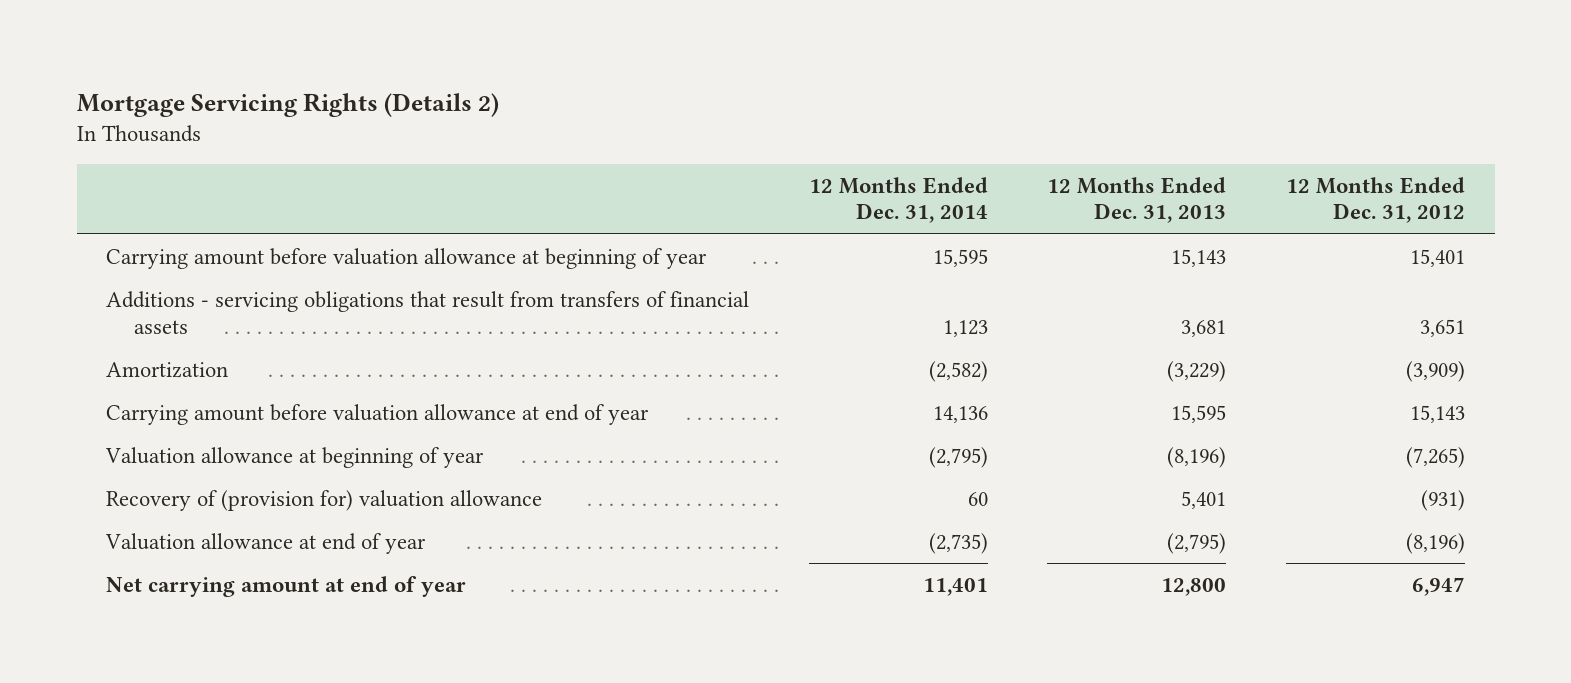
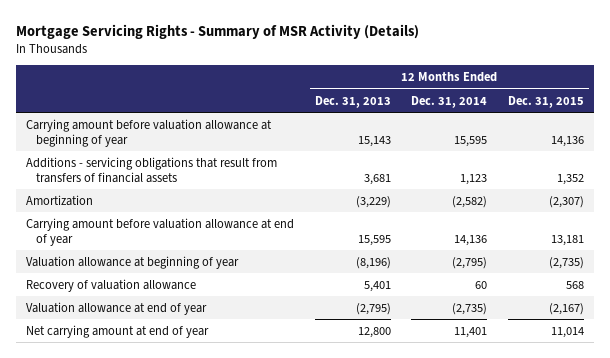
[76,93,499,118] Mortgage Servicing Rights (Details 2) -> [15,23,419,39] Mortgage Servicing Rights - Summary of MSR Activity (Details)
[1285,176,1465,224] 12 Months Ended Dec. 31, 2012 -> none
none -> [507,95,584,108] Dec. 31, 2015
[106,489,543,511] Recovery of (provision for) valuation allowance -> [26,278,197,292] Recovery of valuation allowance

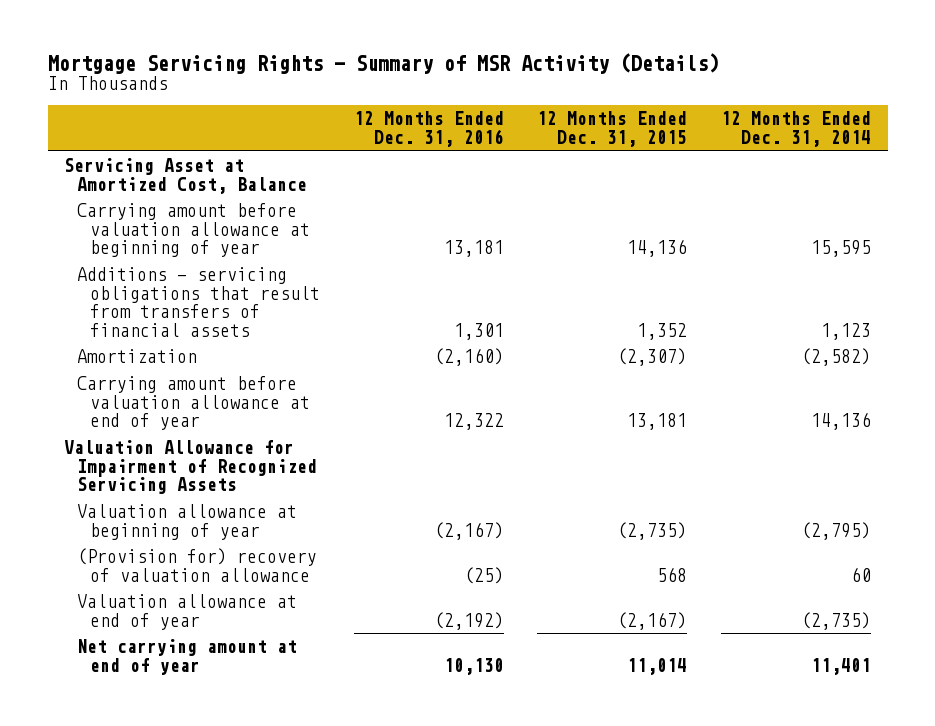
[314,95,391,108] Dec. 31, 2013 -> none
none -> [353,111,504,147] 12 Months Ended Dec. 31, 2016
none -> [64,158,308,194] Servicing Asset at Amortized Cost, Balance
none -> [64,440,318,495] Valuation Allowance for Impairment of Recognized Servicing Assets
[26,278,197,292] Recovery of valuation allowance -> [77,548,318,582] (Provision for) recovery of valuation allowance

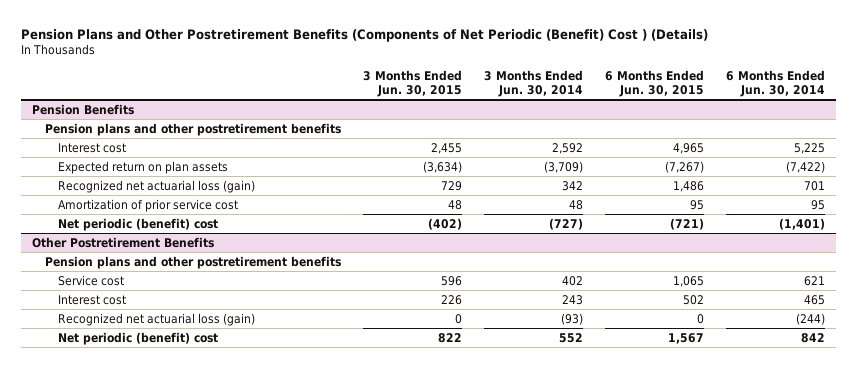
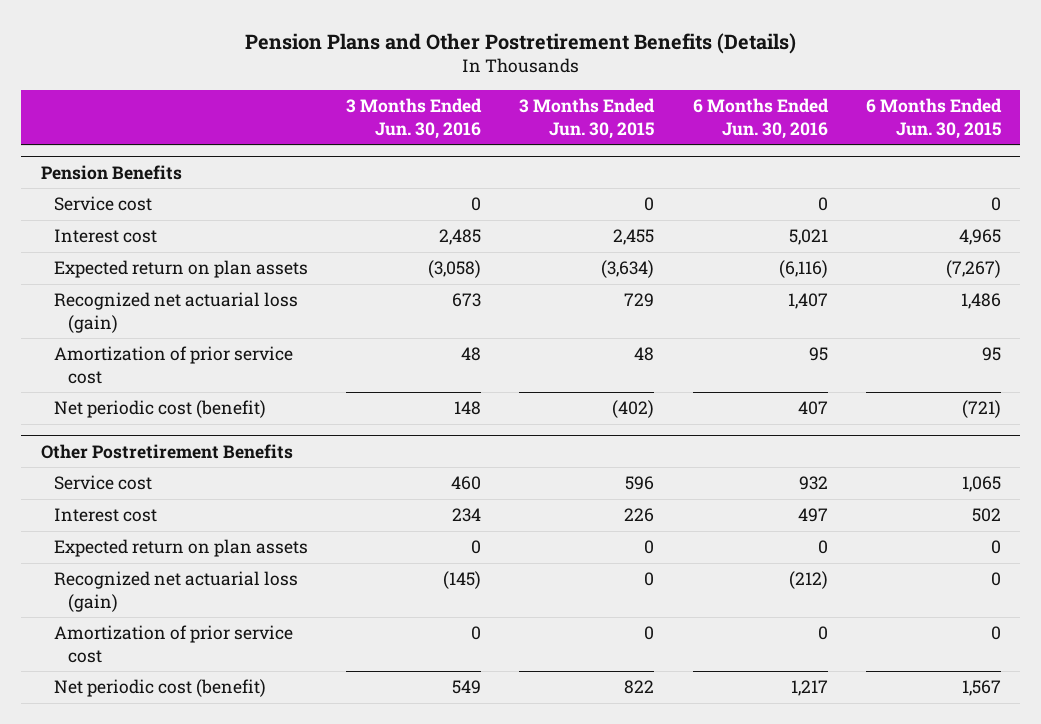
[20,28,708,42] Pension Plans and Other Postretirement Benefits (Components of Net Periodic (Benefit) Cost ) (Details) -> [244,32,796,54] Pension Plans and Other Postretirement Benefits (Details)
[483,69,583,97] 3 Months Ended Jun. 30, 2014 -> none
[725,69,825,97] 6 Months Ended Jun. 30, 2014 -> none
none -> [346,98,483,139] 3 Months Ended Jun. 30, 2016
none -> [692,98,829,139] 6 Months Ended Jun. 30, 2016
[44,122,341,136] Pension plans and other postretirement benefits -> none
none -> [54,196,153,212] Service cost
[57,217,218,231] Net periodic (benefit) cost -> [54,400,267,419] Net periodic cost (benefit)
[44,255,341,269] Pension plans and other postretirement benefits -> none
none -> [54,539,309,558] Expected return on plan assets
none -> [54,625,294,663] Amortization of prior service cost
[57,331,218,345] Net periodic (benefit) cost -> [54,679,267,698] Net periodic cost (benefit)

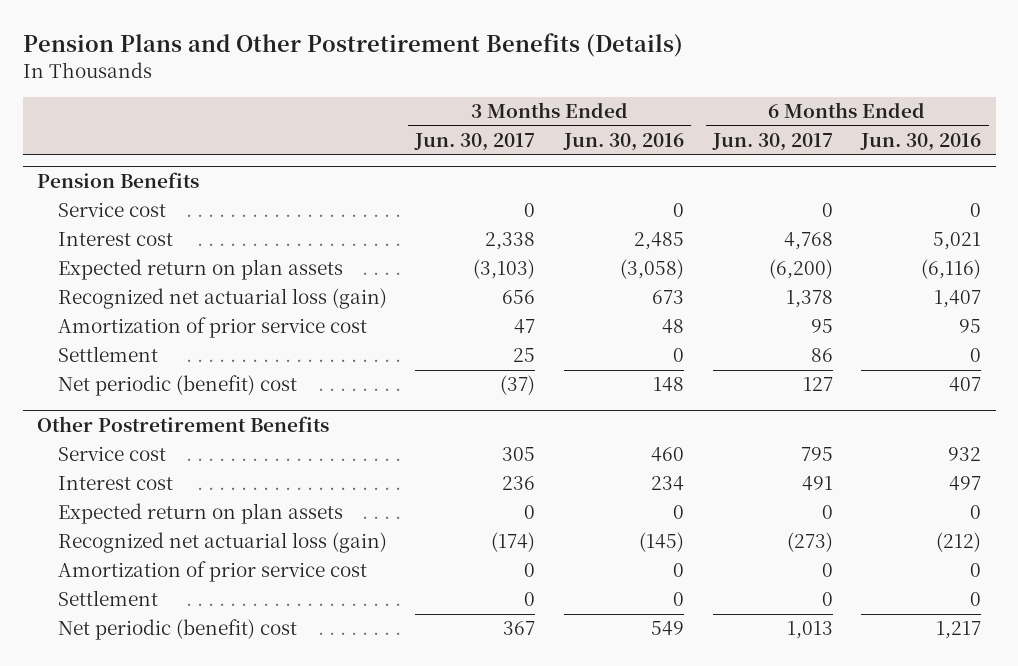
[519,98,656,139] 3 Months Ended Jun. 30, 2015 -> none
[865,98,1002,139] 6 Months Ended Jun. 30, 2015 -> none
none -> [414,132,536,151] Jun. 30, 2017
none -> [711,132,833,151] Jun. 30, 2017
none -> [57,346,158,363] Settlement
[54,400,267,419] Net periodic cost (benefit) -> [57,375,297,397] Net periodic (benefit) cost
none -> [57,590,158,607] Settlement
[54,679,267,698] Net periodic cost (benefit) -> [57,619,297,641] Net periodic (benefit) cost

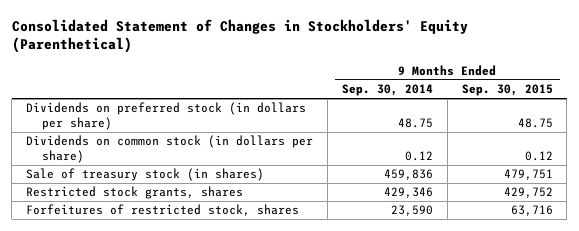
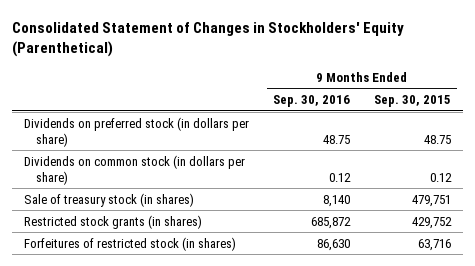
[341,84,433,97] Sep. 30, 2014 -> none
none -> [273,94,351,107] Sep. 30, 2016
[26,186,244,200] Restricted stock grants, shares -> [24,214,203,229] Restricted stock grants (in shares)
[26,204,300,217] Forfeitures of restricted stock, shares -> [24,236,237,251] Forfeitures of restricted stock (in shares)

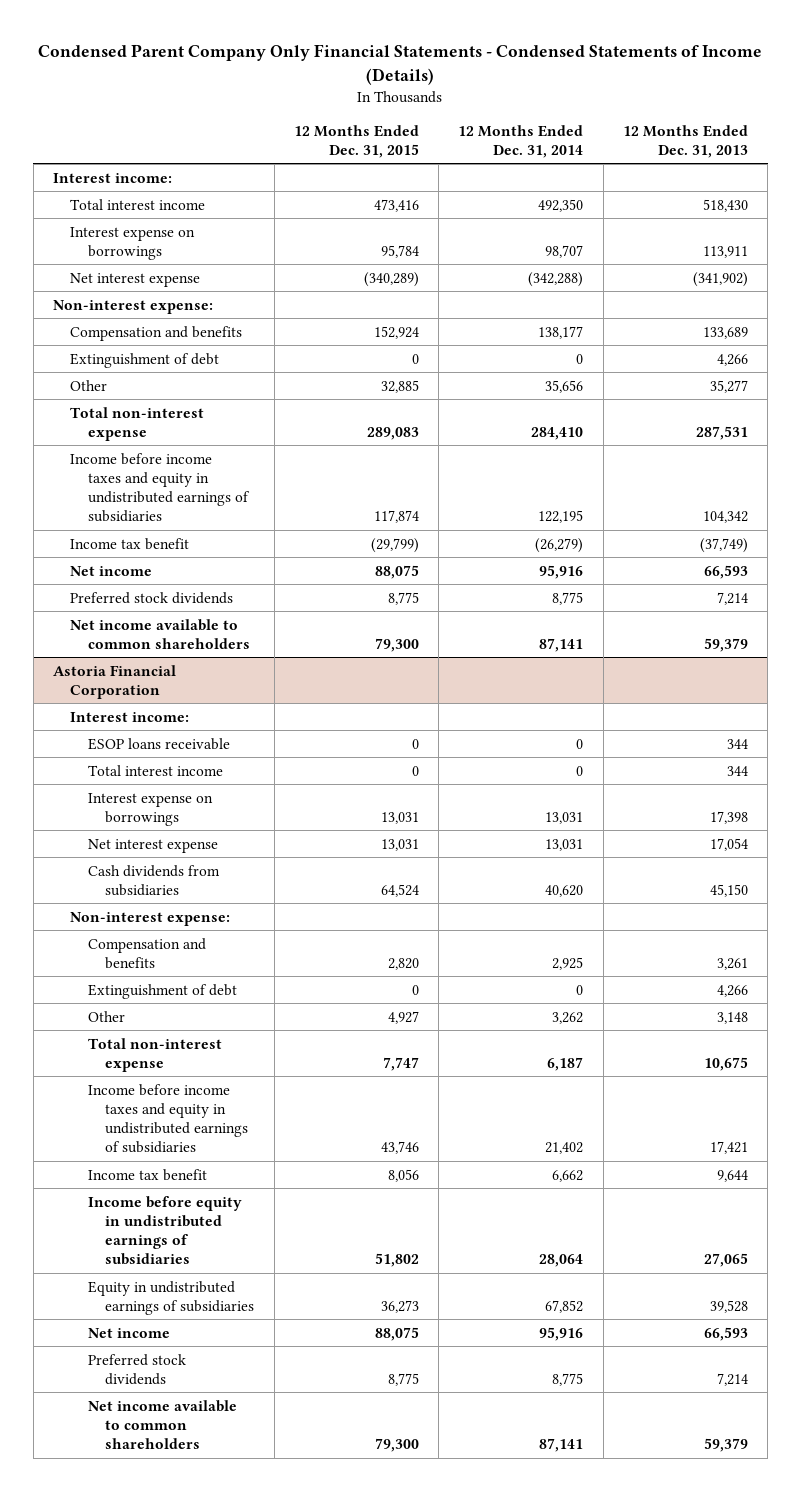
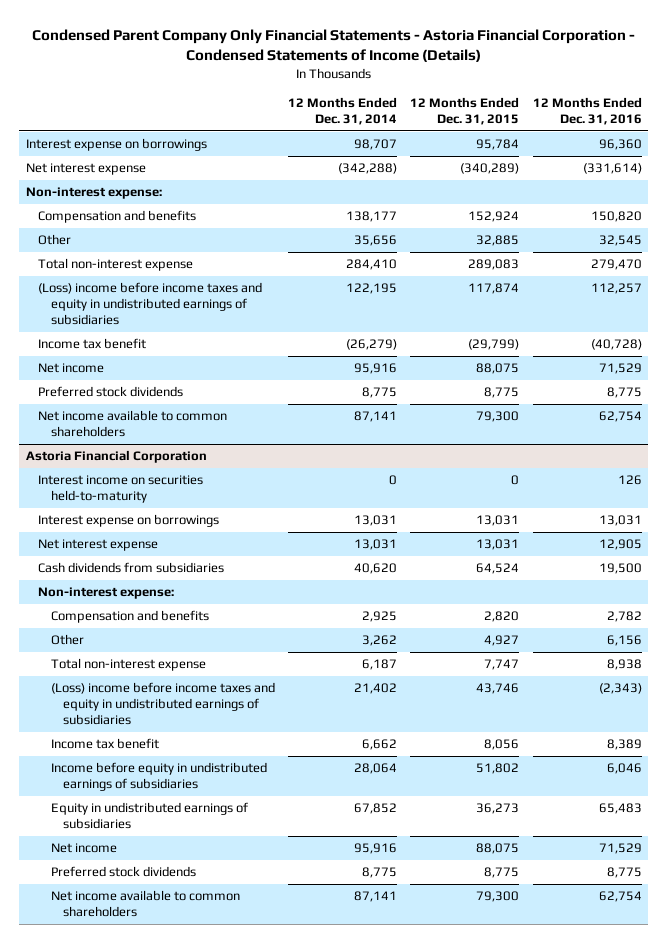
[38,44,763,85] Condensed Parent Company Only Financial Statements - Condensed Statements of Income (Details) -> [31,28,635,62] Condensed Parent Company Only Financial Statements - Astoria Financial Corporation - Condensed Statements of Income (Details)
[622,124,748,158] 12 Months Ended Dec. 31, 2013 -> none
none -> [532,96,642,125] 12 Months Ended Dec. 31, 2016
[53,172,173,183] Interest income: -> none
[70,198,206,210] Total interest income -> none
[70,352,220,368] Extinguishment of debt -> none
[70,452,250,523] Income before income taxes and equity in undistributed earnings of subsidiaries -> [38,282,263,325] (Loss) income before income taxes and equity in undistributed earnings of subsidiaries
[70,711,190,722] Interest income: -> none
[87,737,230,750] ESOP loans receivable -> none
[87,764,223,776] Total interest income -> none
none -> [38,475,204,504] Interest income on securities held-to-maturity
[87,983,237,999] Extinguishment of debt -> none
[87,1083,249,1154] Income before income taxes and equity in undistributed earnings of subsidiaries -> [50,682,275,725] (Loss) income before income taxes and equity in undistributed earnings of subsidiaries

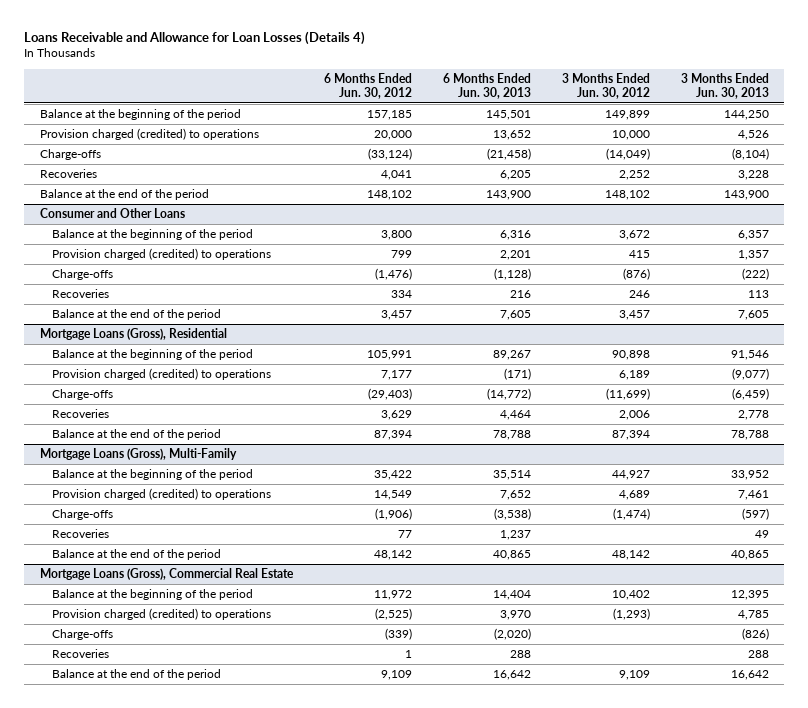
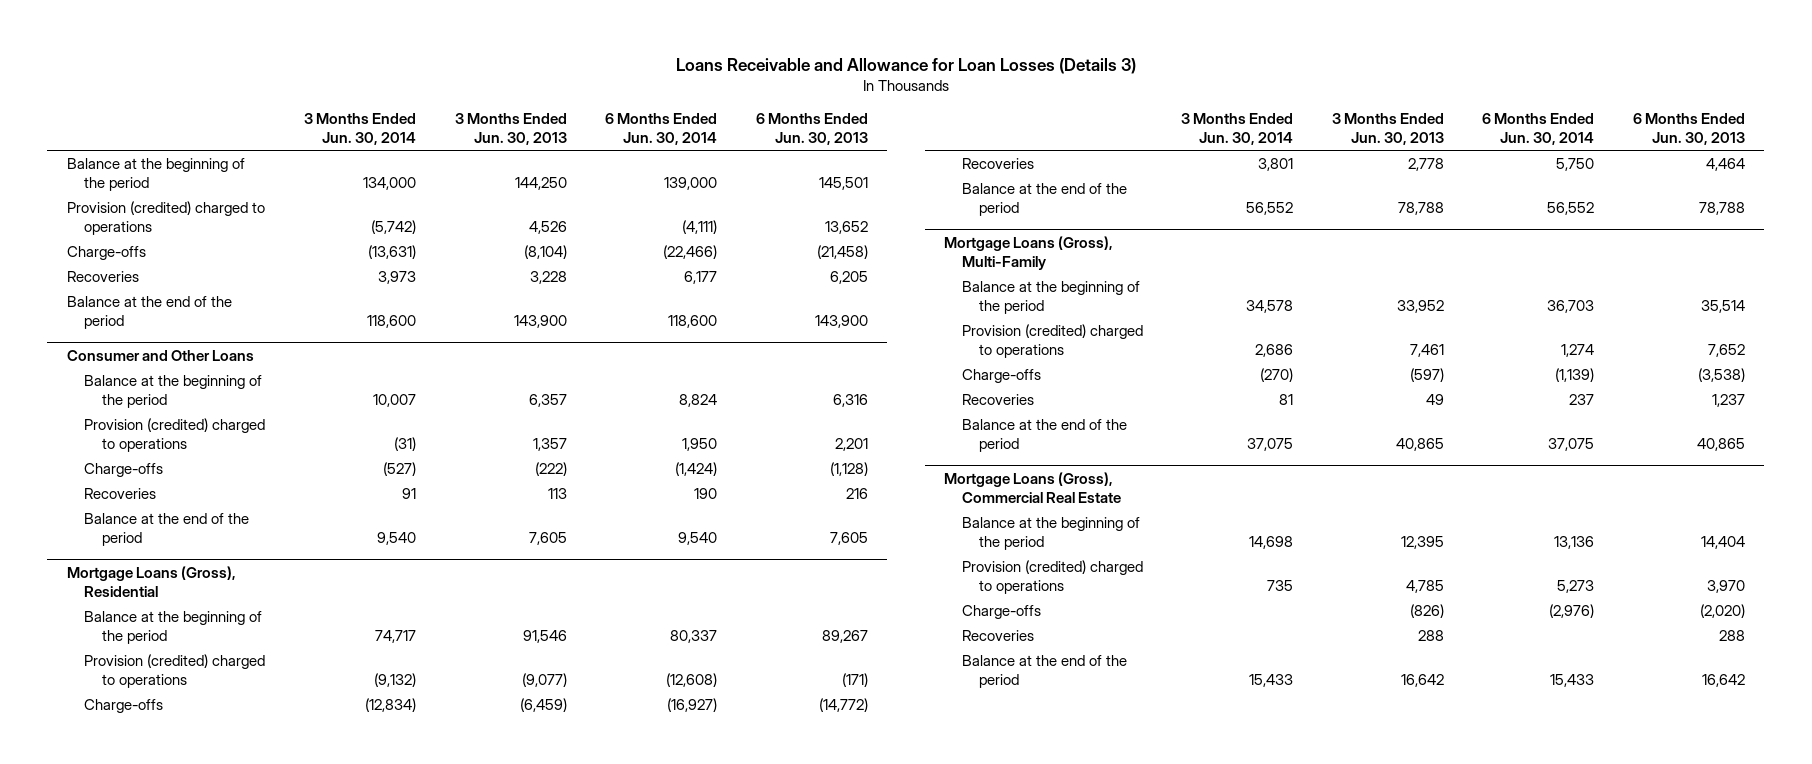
[24,30,366,45] Loans Receivable and Allowance for Loan Losses (Details 4) -> [675,57,1136,74] Loans Receivable and Allowance for Loan Losses (Details 3)
[323,72,412,99] 6 Months Ended Jun. 30, 2012 -> none
[561,72,650,99] 3 Months Ended Jun. 30, 2012 -> none
none -> [304,112,417,145] 3 Months Ended Jun. 30, 2014
none -> [605,112,718,145] 6 Months Ended Jun. 30, 2014
[39,128,259,141] Provision charged (credited) to operations -> [66,201,265,236] Provision (credited) charged to operations
[51,248,271,261] Provision charged (credited) to operations -> [84,418,266,453] Provision (credited) charged to operations
[51,368,271,381] Provision charged (credited) to operations -> [84,654,266,689] Provision (credited) charged to operations
[51,488,271,501] Provision charged (credited) to operations -> [961,324,1143,359] Provision (credited) charged to operations
[51,608,271,621] Provision charged (credited) to operations -> [961,560,1143,595] Provision (credited) charged to operations

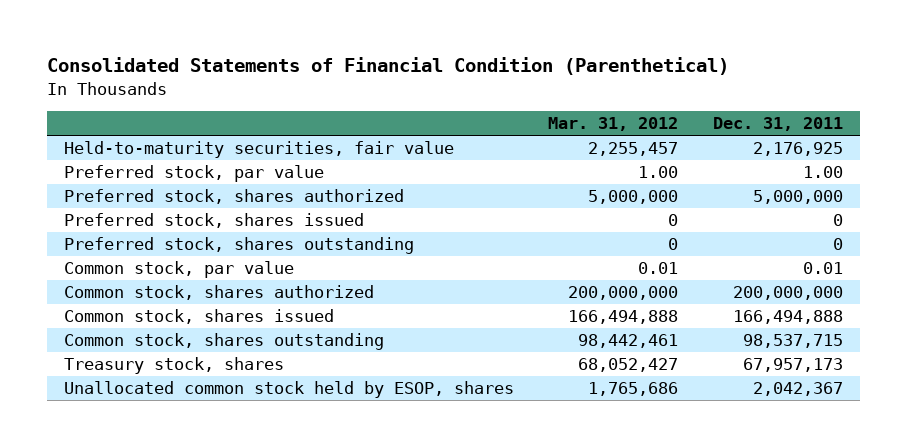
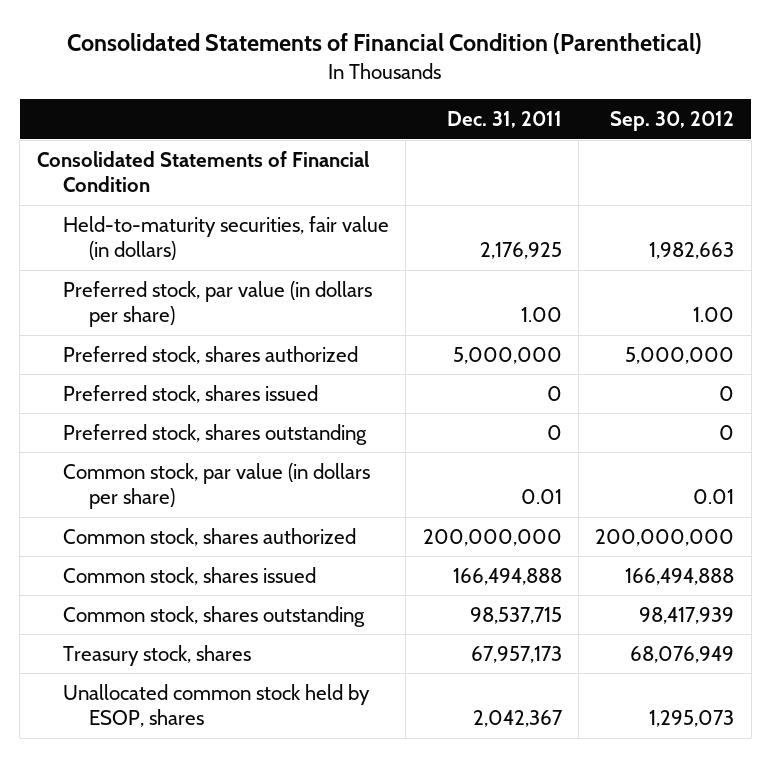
[548,117,679,132] Mar. 31, 2012 -> none
none -> [610,111,735,132] Sep. 30, 2012
none -> [36,150,369,193] Consolidated Statements of Financial Condition
[64,141,455,159] Held-to-maturity securities, fair value -> [62,215,389,261] Held-to-maturity securities, fair value (in dollars)
[64,165,325,183] Preferred stock, par value -> [62,280,372,328] Preferred stock, par value (in dollars per share)
[64,261,295,279] Common stock, par value -> [62,462,370,510] Common stock, par value (in dollars per share)

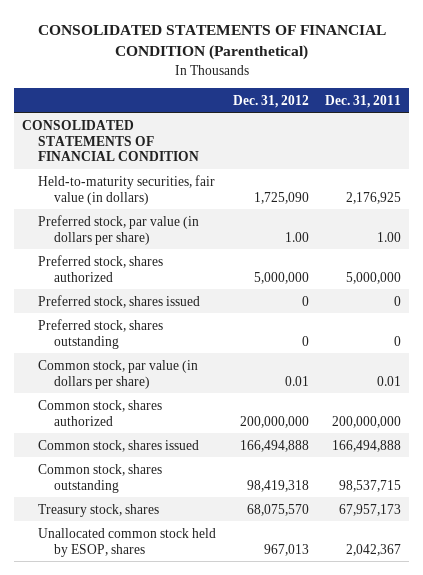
[67,33,703,55] Consolidated Statements of Financial Condition (Parenthetical) -> [37,25,386,61] CONSOLIDATED STATEMENTS OF FINANCIAL CONDITION (Parenthetical)
[610,111,735,132] Sep. 30, 2012 -> none
none -> [232,94,309,108] Dec. 31, 2012
[36,150,369,193] Consolidated Statements of Financial Condition -> [22,119,200,162] CONSOLIDATED STATEMENTS OF FINANCIAL CONDITION

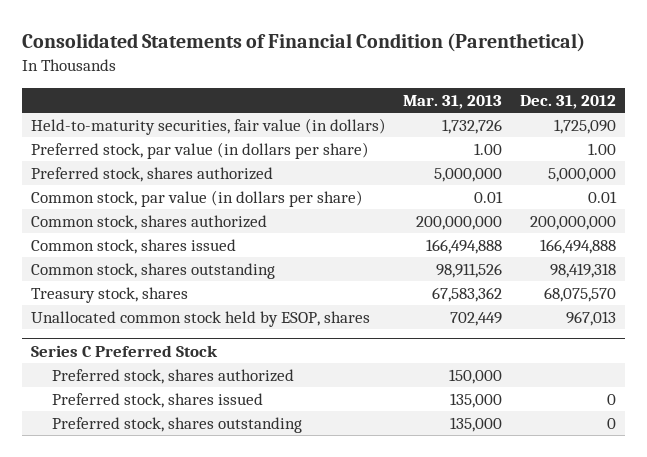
[37,25,386,61] CONSOLIDATED STATEMENTS OF FINANCIAL CONDITION (Parenthetical) -> [21,33,585,53] Consolidated Statements of Financial Condition (Parenthetical)
[325,94,402,108] Dec. 31, 2011 -> none
none -> [403,94,503,109] Mar. 31, 2013
[22,119,200,162] CONSOLIDATED STATEMENTS OF FINANCIAL CONDITION -> none
[38,294,201,308] Preferred stock, shares issued -> none
[38,318,164,349] Preferred stock, shares outstanding -> none
none -> [30,344,218,357] Series C Preferred Stock
none -> [52,368,295,384] Preferred stock, shares authorized
none -> [52,392,264,408] Preferred stock, shares issued
none -> [52,416,303,433] Preferred stock, shares outstanding

